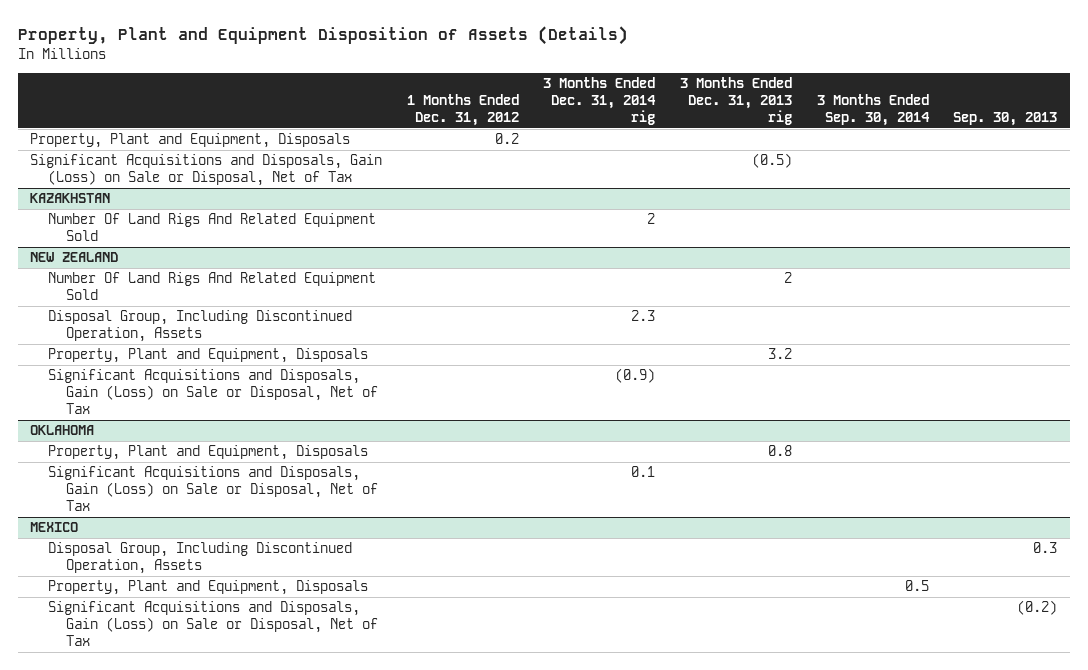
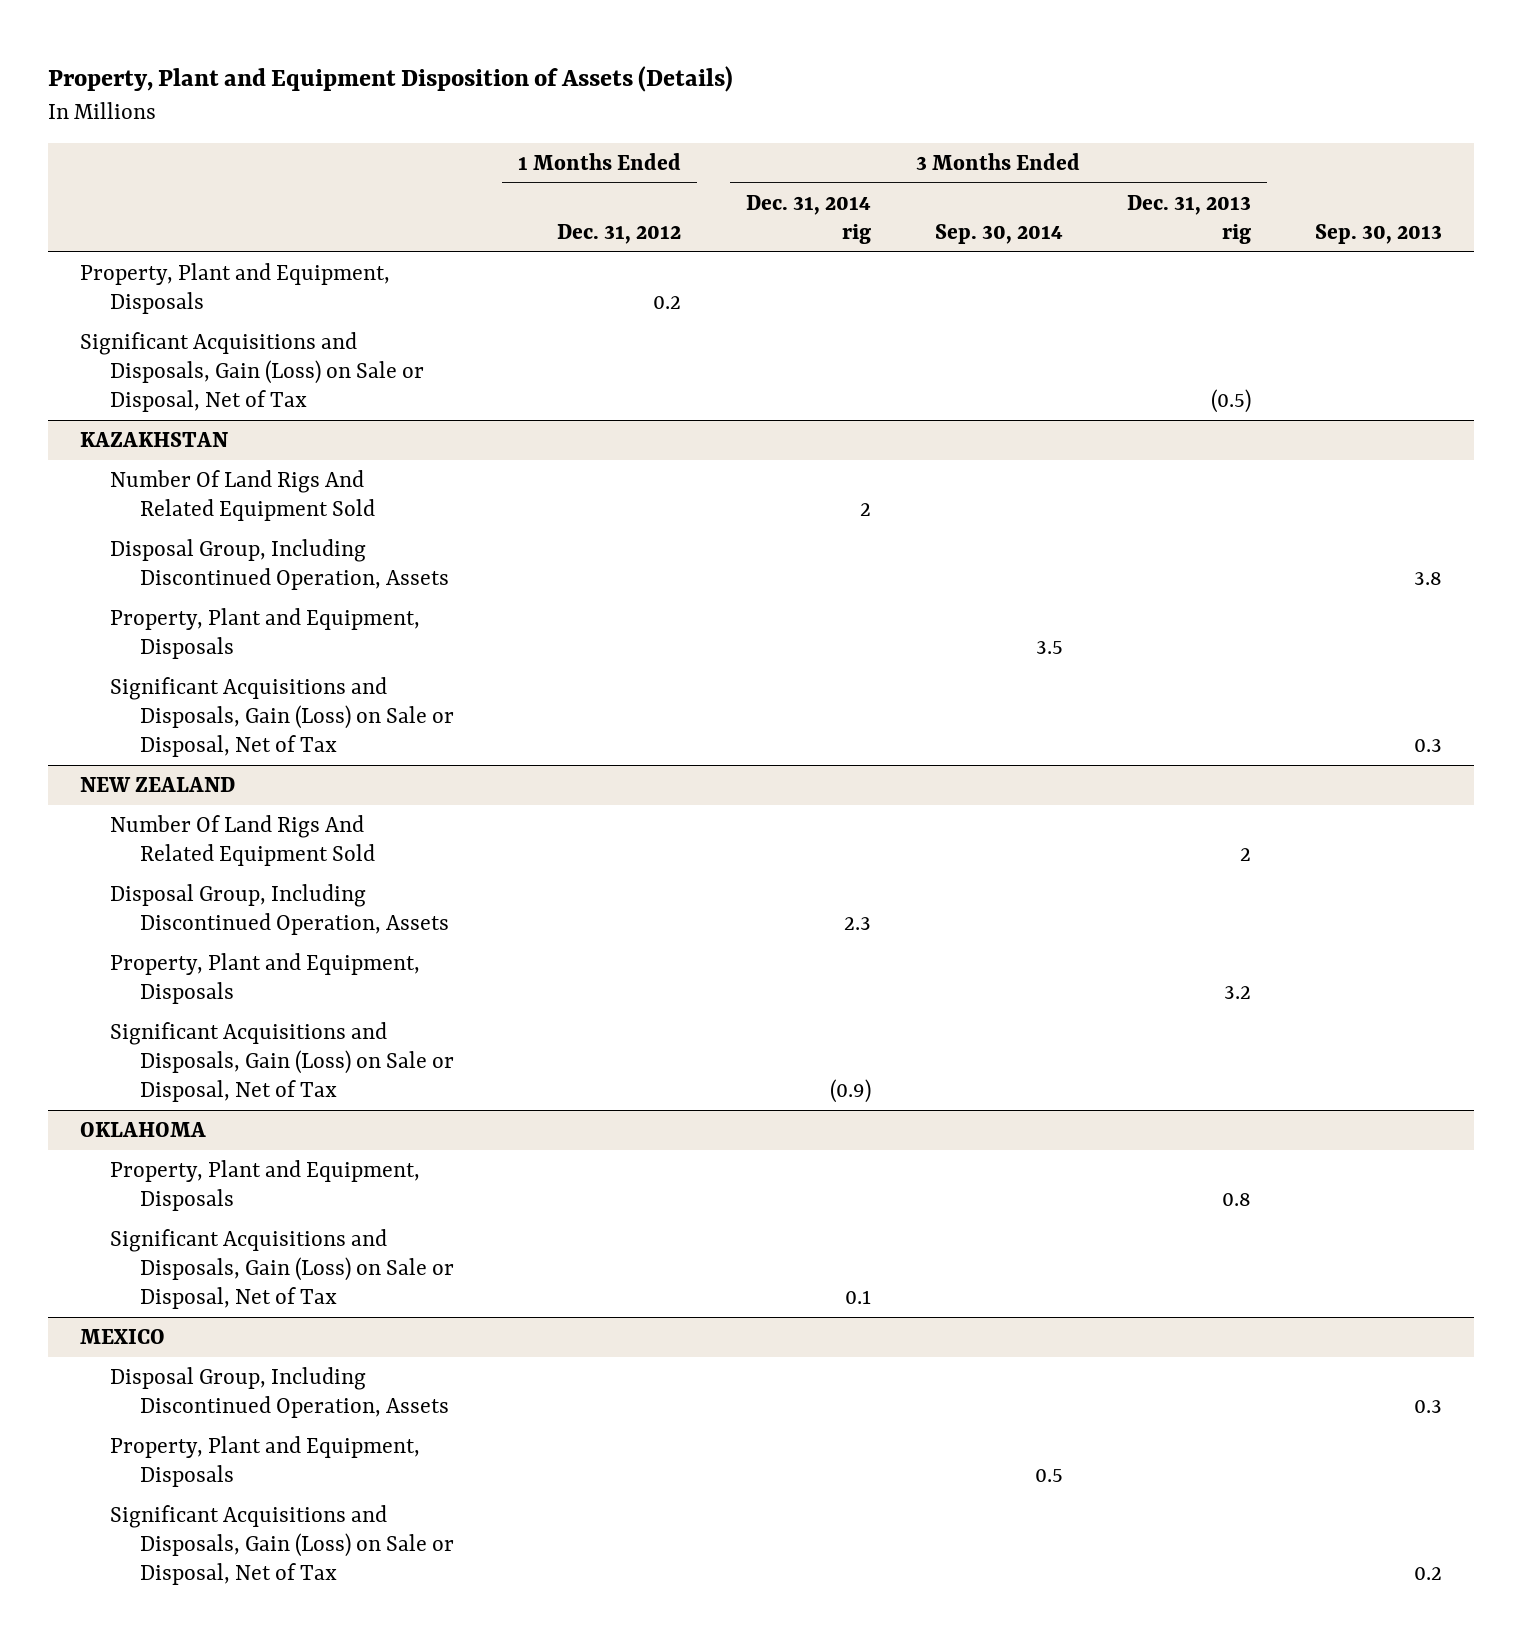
none -> [110,538,450,590] Disposal Group, Including Discontinued Operation, Assets
none -> [110,607,421,659] Property, Plant and Equipment, Disposals
none -> [110,676,455,757] Significant Acquisitions and Disposals, Gain (Loss) on Sale or Disposal, Net of Tax
[1017,600,1058,616] (0.2) -> [1413,1566,1442,1580] 0.2

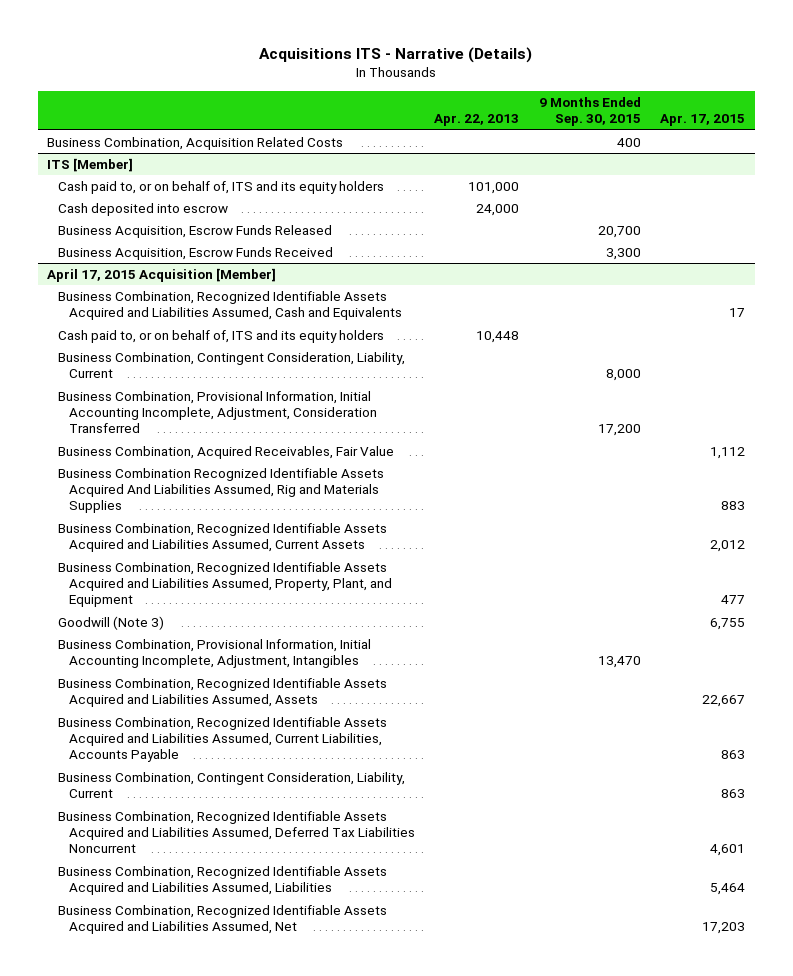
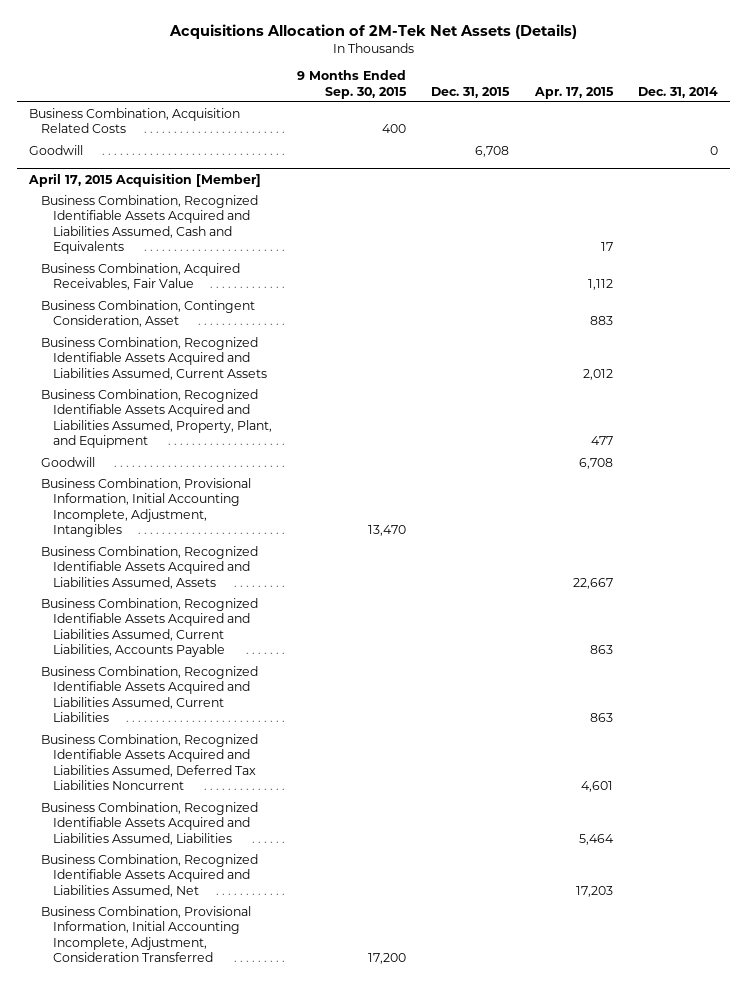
[259,46,533,63] Acquisitions ITS - Narrative (Details) -> [168,23,577,39] Acquisitions Allocation of 2M-Tek Net Assets (Details)
[434,114,520,127] Apr. 22, 2013 -> none
none -> [431,86,511,98] Dec. 31, 2015
none -> [637,86,718,98] Dec. 31, 2014
[47,157,134,172] ITS [Member] -> none
[57,180,384,194] Cash paid to, or on behalf of, ITS and its equity holders -> none
[57,202,228,216] Cash deposited into escrow -> none
[57,224,332,238] Business Acquisition, Escrow Funds Released -> none
[57,246,333,260] Business Acquisition, Escrow Funds Received -> none
none -> [29,145,84,156] Goodwill
[57,329,384,343] Cash paid to, or on behalf of, ITS and its equity holders -> none
[57,351,405,379] Business Combination, Contingent Consideration, Liability, Current -> none
[57,467,384,514] Business Combination Recognized Identifiable Assets Acquired And Liabilities Assumed, Rig and Materials Supplies -> [41,300,256,328] Business Combination, Contingent Consideration, Asset
[57,615,164,630] Goodwill (Note 3) -> none
none -> [41,457,96,468] Goodwill
[57,771,405,799] Business Combination, Contingent Consideration, Liability, Current -> [41,666,259,723] Business Combination, Recognized Identifiable Assets Acquired and Liabilities Assumed, Current Liabilities
[57,390,377,434] Business Combination, Provisional Information, Initial Accounting Incomplete, Adjustment, Consideration Transferred -> [41,906,252,963] Business Combination, Provisional Information, Initial Accounting Incomplete, Adjustment, Consideration Transferred

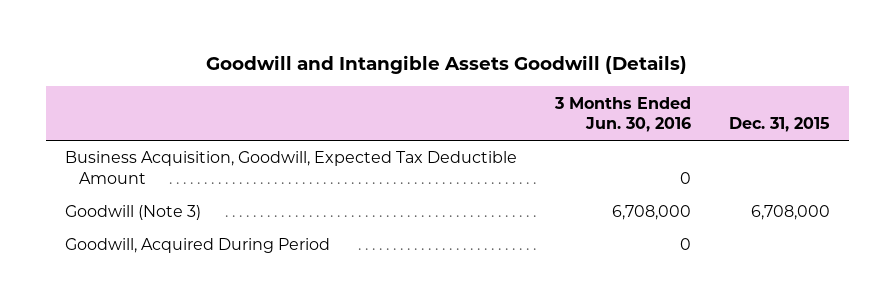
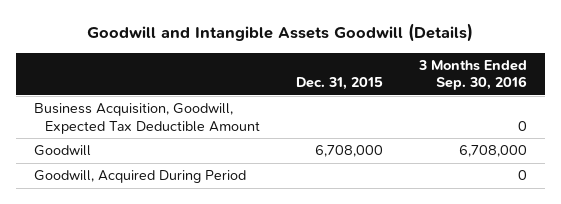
[553,96,691,133] 3 Months Ended Jun. 30, 2016 -> none
none -> [418,60,528,91] 3 Months Ended Sep. 30, 2016
[64,205,201,221] Goodwill (Note 3) -> [33,145,91,157] Goodwill

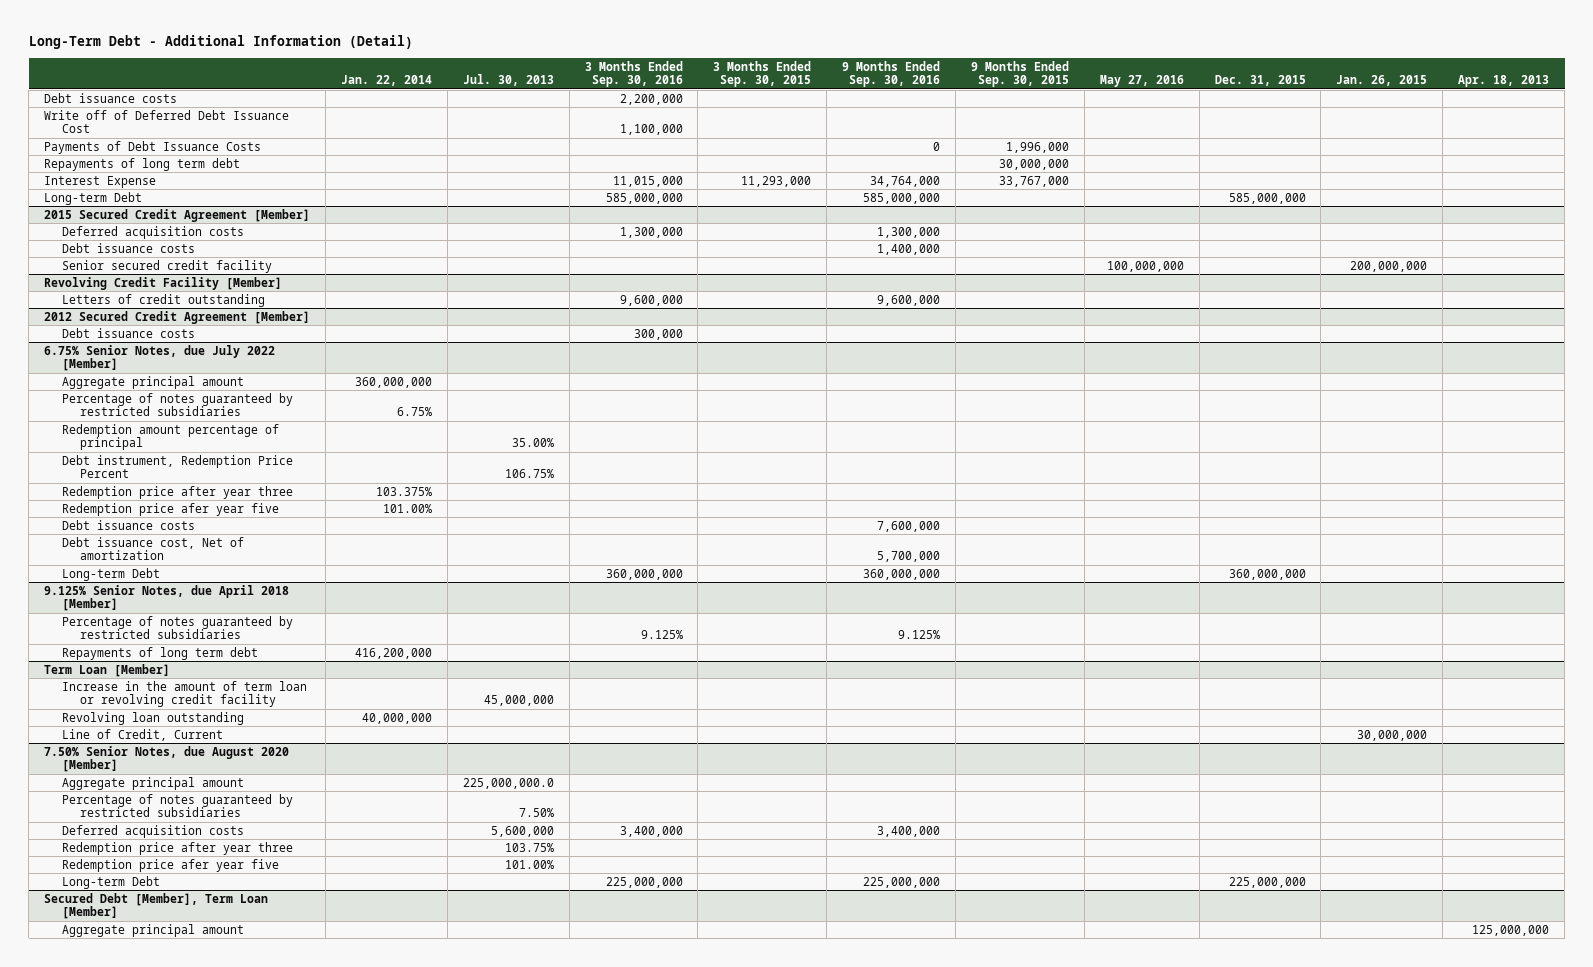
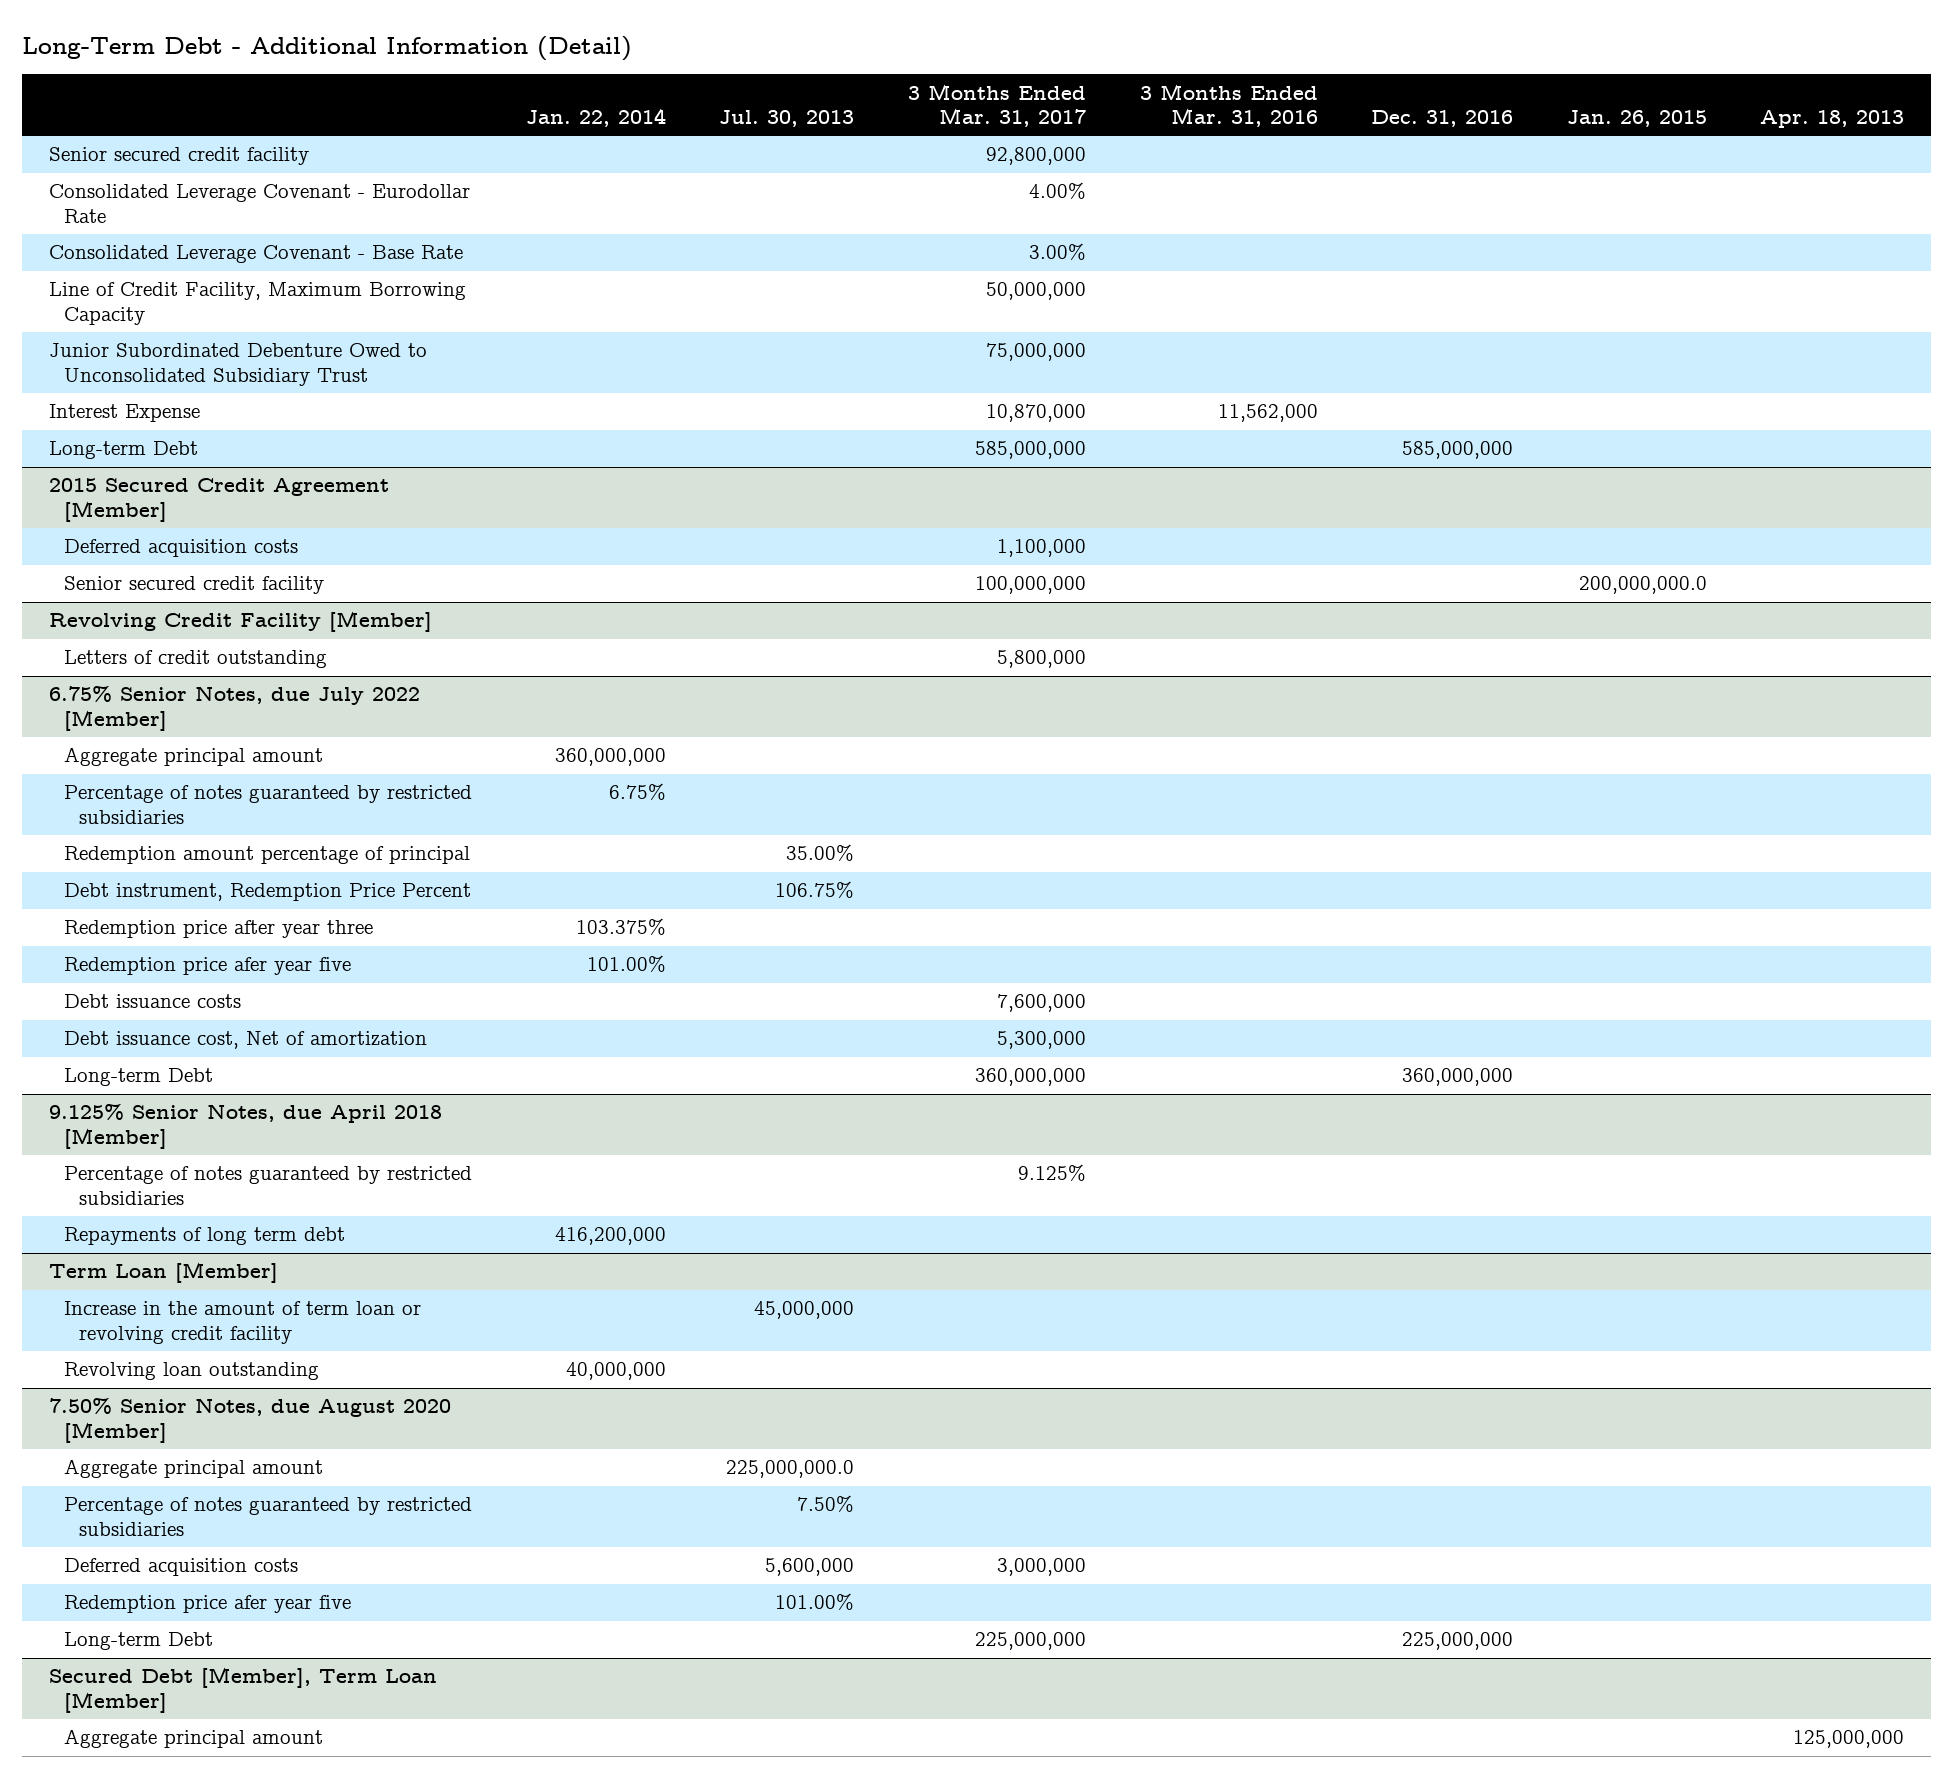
[584,60,683,88] 3 Months Ended Sep. 30, 2016 -> none
[713,60,812,88] 3 Months Ended Sep. 30, 2015 -> none
[842,60,941,88] 9 Months Ended Sep. 30, 2016 -> none
[970,60,1069,88] 9 Months Ended Sep. 30, 2015 -> none
[1099,75,1184,88] May 27, 2016 -> none
[1214,75,1306,87] Dec. 31, 2015 -> none
none -> [907,83,1086,128] 3 Months Ended Mar. 31, 2017
none -> [1139,83,1318,128] 3 Months Ended Mar. 31, 2016
none -> [1371,110,1514,128] Dec. 31, 2016
[44,92,178,103] Debt issuance costs -> none
[44,109,290,134] Write off of Deferred Debt Issuance Cost -> none
[44,140,262,154] Payments of Debt Issuance Costs -> none
[44,157,241,171] Repayments of long term debt -> none
none -> [49,147,310,166] Senior secured credit facility
none -> [49,184,471,223] Consolidated Leverage Covenant - Eurodollar Rate
none -> [49,245,464,264] Consolidated Leverage Covenant - Base Rate
none -> [49,282,467,325] Line of Credit Facility, Maximum Borrowing Capacity
none -> [49,343,428,386] Junior Subordinated Debenture Owed to Unconsolidated Subsidiary Trust
[61,242,195,253] Debt issuance costs -> none
[1350,260,1428,272] 200,000,000 -> [1578,576,1707,595] 200,000,000.0
[44,310,311,324] 2012 Secured Credit Agreement [Member] -> none
[61,327,195,338] Debt issuance costs -> none
[61,728,223,741] Line of Credit, Current -> none
[61,841,293,855] Redemption price after year three -> none

